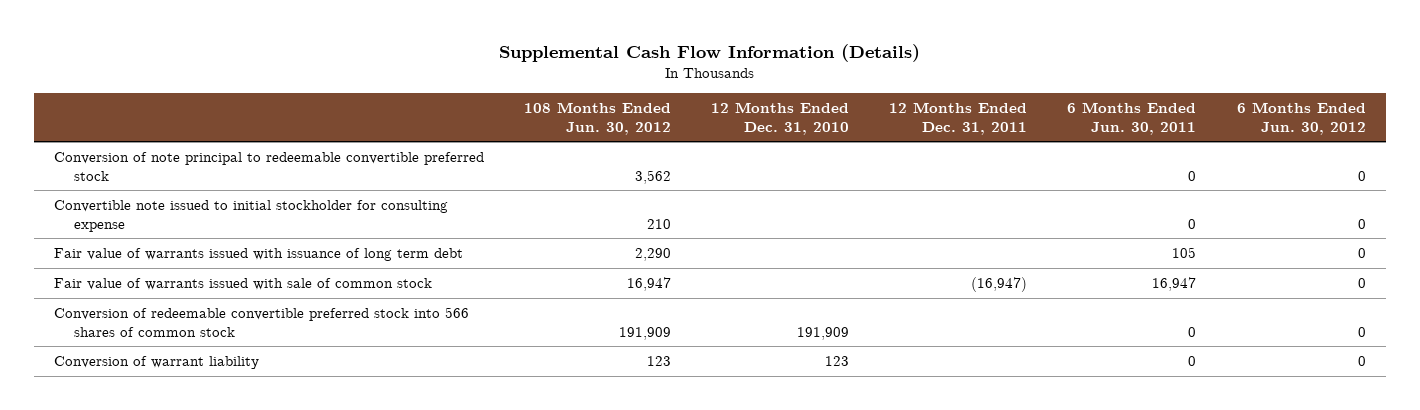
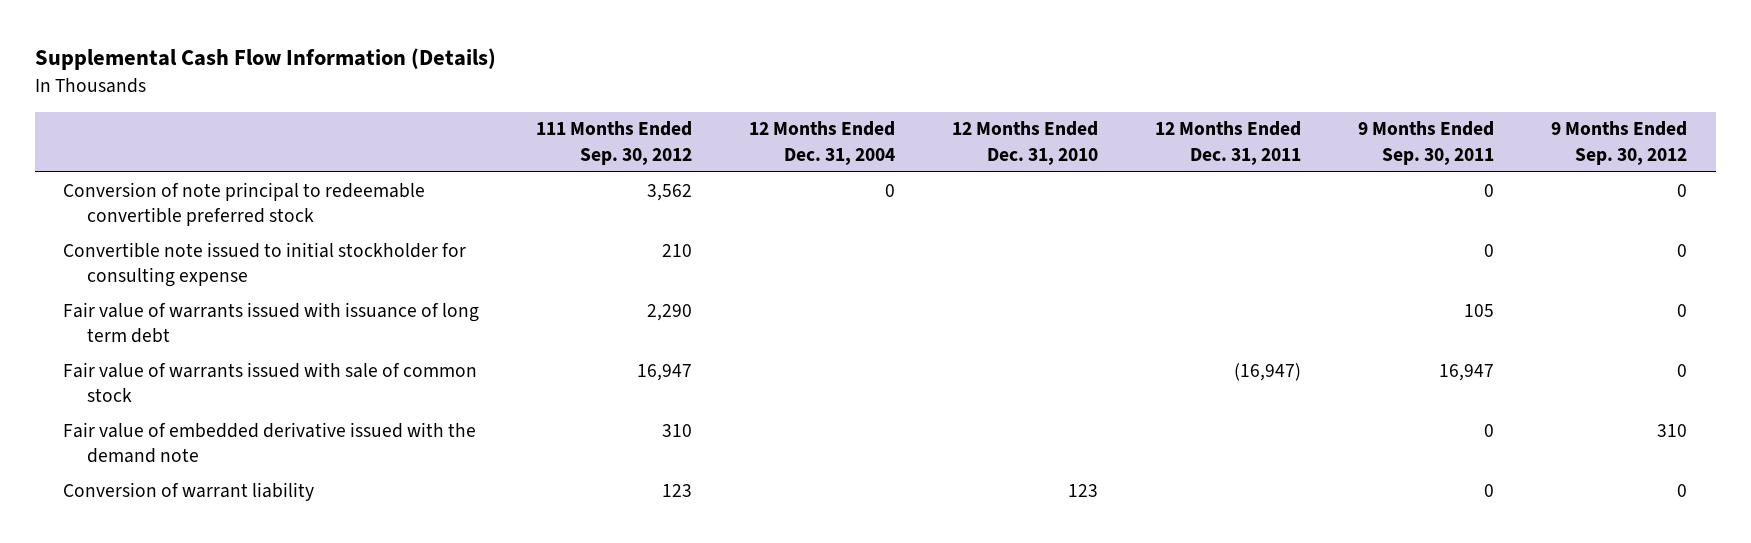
[524,102,672,135] 108 Months Ended Jun. 30, 2012 -> none
[1067,102,1197,135] 6 Months Ended Jun. 30, 2011 -> none
[1236,102,1366,135] 6 Months Ended Jun. 30, 2012 -> none
none -> [536,121,693,165] 111 Months Ended Sep. 30, 2012
none -> [749,121,896,165] 12 Months Ended Dec. 31, 2004
none -> [1358,121,1495,165] 9 Months Ended Sep. 30, 2011
none -> [1551,121,1688,165] 9 Months Ended Sep. 30, 2012
[54,307,470,337] Conversion of redeemable convertible preferred stock into 566 shares of common stock -> none
none -> [63,421,477,464] Fair value of embedded derivative issued with the demand note

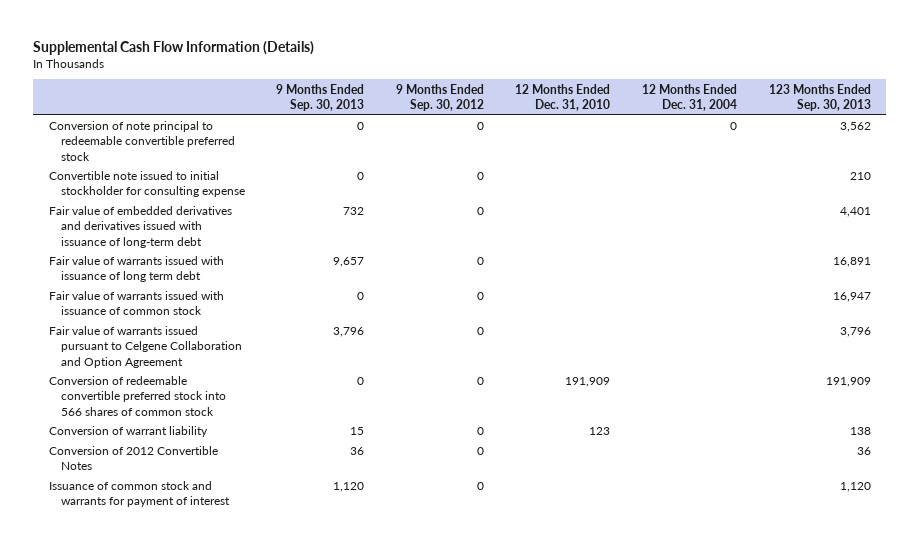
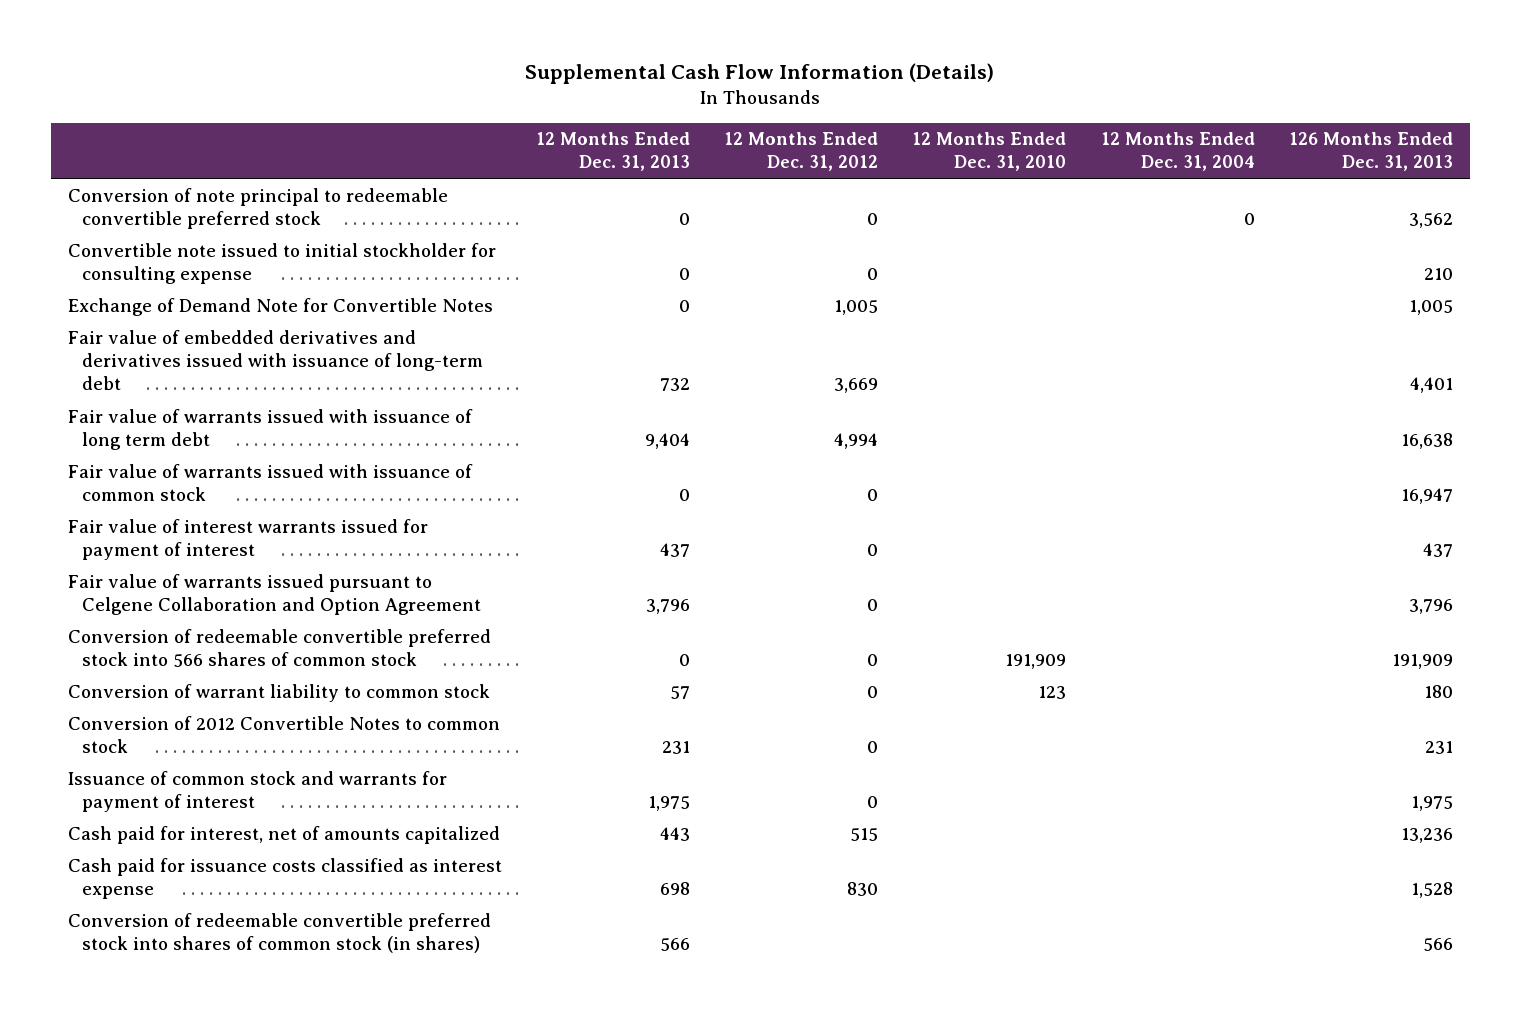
[276,83,365,111] 9 Months Ended Sep. 30, 2013 -> none
[395,83,484,111] 9 Months Ended Sep. 30, 2012 -> none
[768,83,871,111] 123 Months Ended Sep. 30, 2013 -> none
none -> [536,132,691,172] 12 Months Ended Dec. 31, 2013
none -> [724,132,879,172] 12 Months Ended Dec. 31, 2012
none -> [1288,132,1453,172] 126 Months Ended Dec. 31, 2013
none -> [68,297,494,316] Exchange of Demand Note for Convertible Notes
none -> [68,518,429,560] Fair value of interest warrants issued for payment of interest
[49,426,209,438] Conversion of warrant liability -> [68,683,491,702] Conversion of warrant liability to common stock
[49,446,219,471] Conversion of 2012 Convertible Notes -> [68,715,501,753] Conversion of 2012 Convertible Notes to common stock
none -> [68,825,501,844] Cash paid for interest, net of amounts capitalized
none -> [68,857,503,899] Cash paid for issuance costs classified as interest expense
none -> [68,912,492,953] Conversion of redeemable convertible preferred stock into shares of common stock (in shares)

